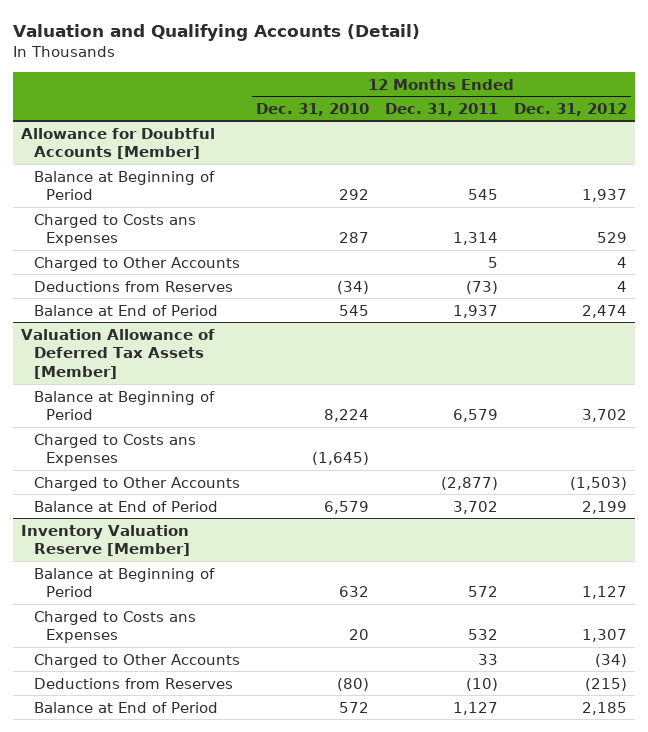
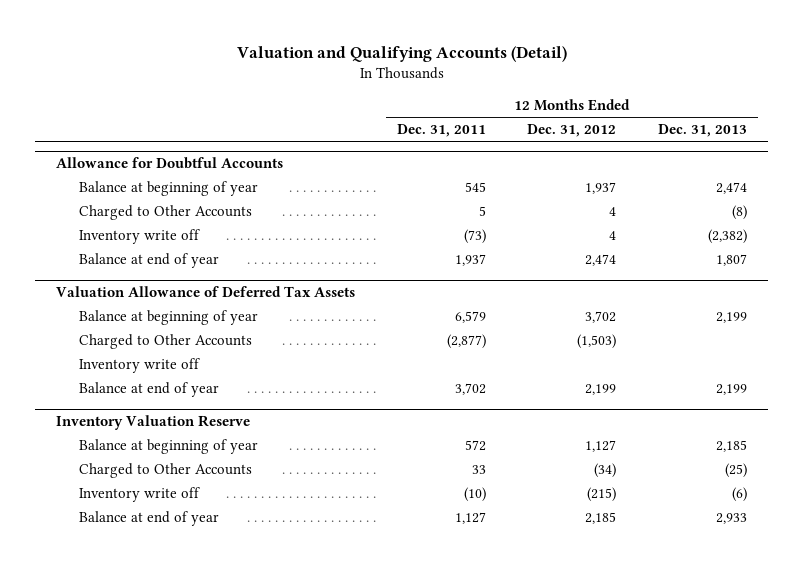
[255,102,369,116] Dec. 31, 2010 -> none
none -> [658,124,748,138] Dec. 31, 2013
[33,213,196,247] Charged to Costs ans Expenses -> none
[21,127,216,160] Allowance for Doubtful Accounts [Member] -> [55,157,283,170] Allowance for Doubtful Accounts
[33,170,215,201] Balance at Beginning of Period -> [78,180,258,196] Balance at beginning of year
[33,433,196,467] Charged to Costs ans Expenses -> none
[33,280,233,292] Deductions from Reserves -> [78,228,200,244] Inventory write off
[33,304,218,316] Balance at End of Period -> [78,252,219,268] Balance at end of year
[21,328,216,379] Valuation Allowance of Deferred Tax Assets [Member] -> [55,286,355,298] Valuation Allowance of Deferred Tax Assets
[33,390,215,421] Balance at Beginning of Period -> [78,309,258,325] Balance at beginning of year
[33,610,196,644] Charged to Costs ans Expenses -> none
none -> [78,357,200,373] Inventory write off
[33,500,218,512] Balance at End of Period -> [78,381,219,397] Balance at end of year
[21,524,190,557] Inventory Valuation Reserve [Member] -> [55,415,250,431] Inventory Valuation Reserve
[33,567,215,598] Balance at Beginning of Period -> [78,438,258,454] Balance at beginning of year
[33,677,233,689] Deductions from Reserves -> [78,486,200,502] Inventory write off
[33,701,218,713] Balance at End of Period -> [78,510,219,526] Balance at end of year

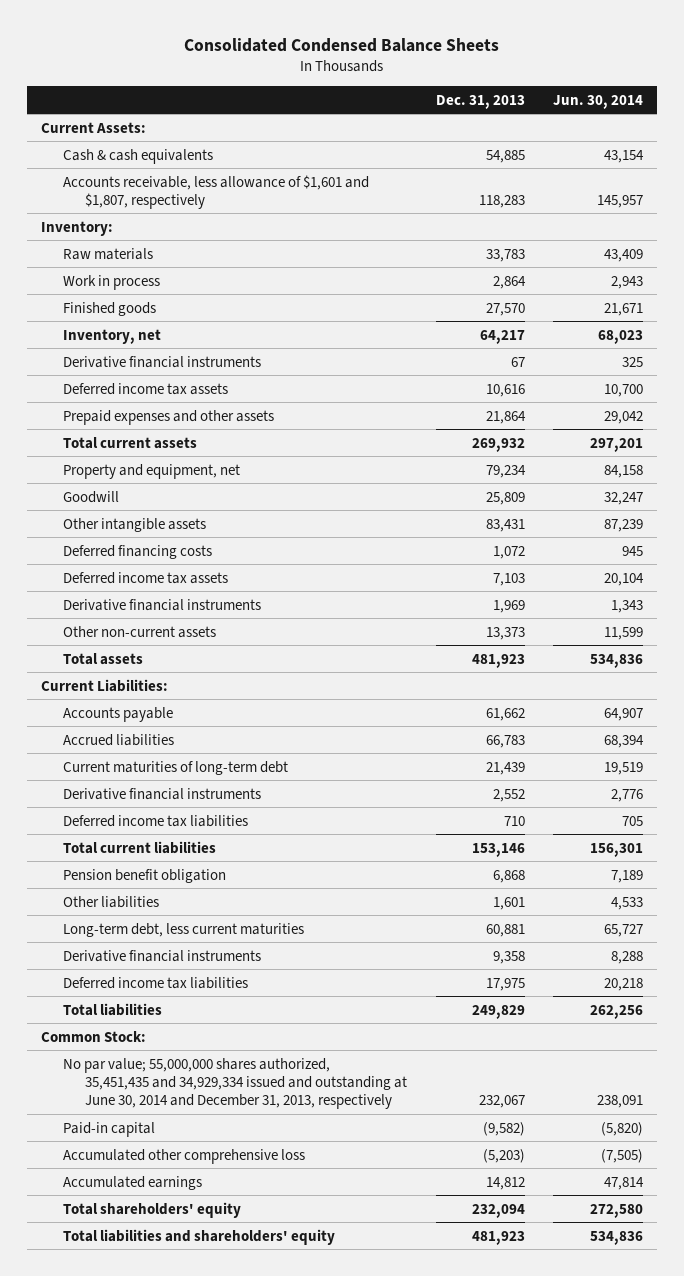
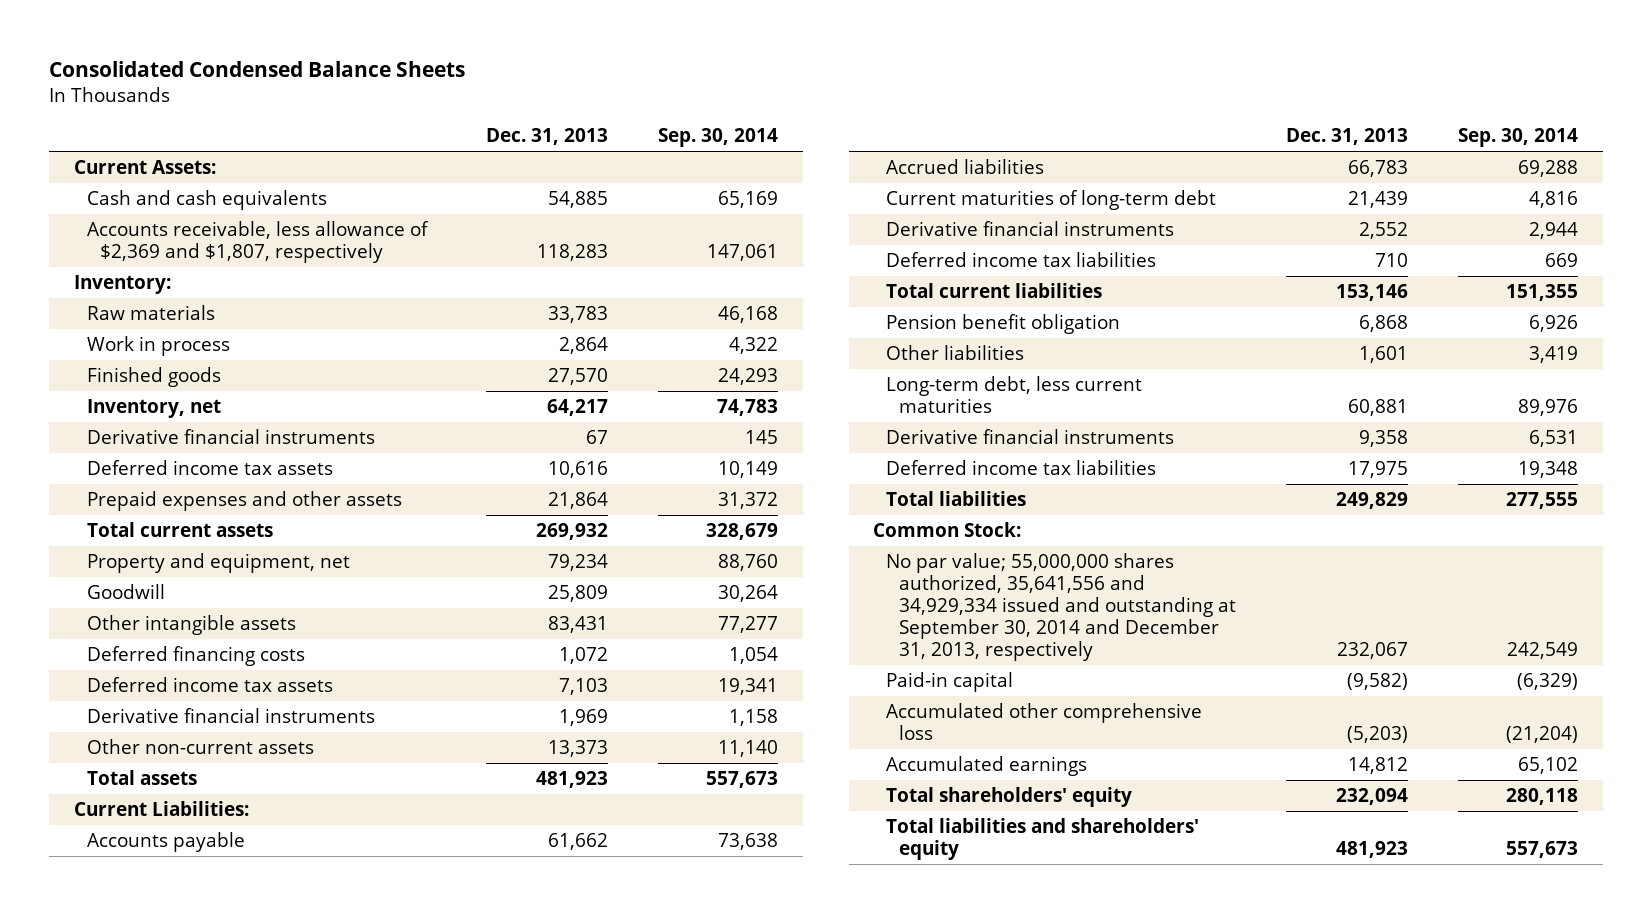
[552,94,643,109] Jun. 30, 2014 -> none
none -> [657,128,778,148] Sep. 30, 2014
[63,148,214,164] Cash & cash equivalents -> [86,189,327,210] Cash and cash equivalents
[63,174,370,209] Accounts receivable, less allowance of $1,601 and $1,807, respectively -> [86,220,429,264] Accounts receivable, less allowance of $2,369 and $1,807, respectively
[63,1057,408,1110] No par value; 55,000,000 shares authorized, 35,451,435 and 34,929,334 issued and outstanding at June 30, 2014 and December 31, 2013, respectively -> [886,552,1237,662] No par value; 55,000,000 shares authorized, 35,641,556 and 34,929,334 issued and outstanding at September 30, 2014 and December 31, 2013, respectively

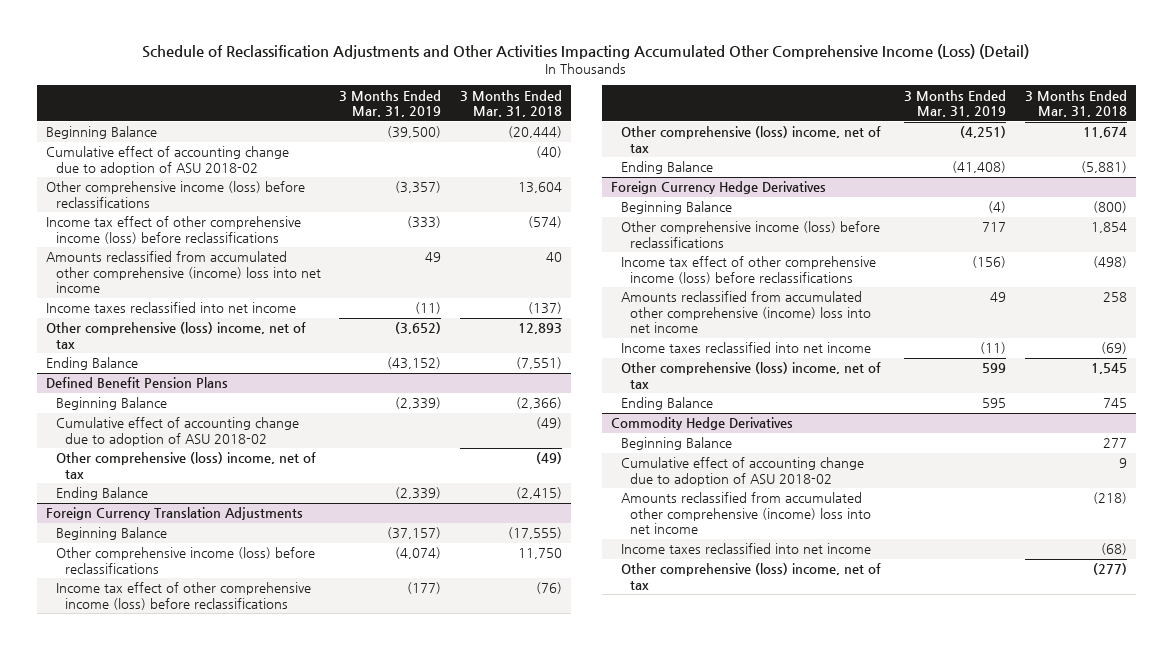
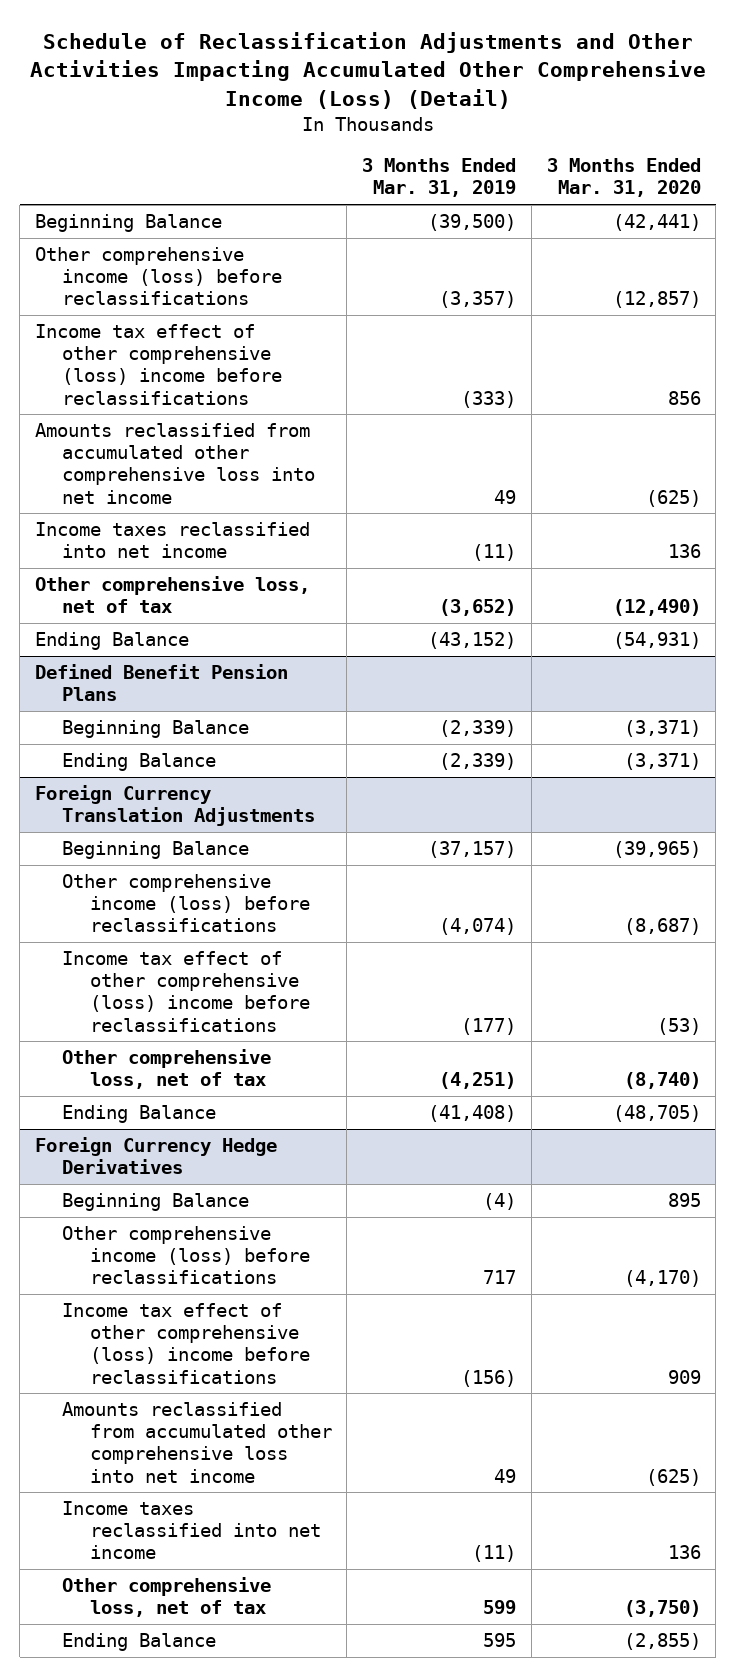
[459,89,562,117] 3 Months Ended Mar. 31, 2018 -> none
none -> [546,158,701,198] 3 Months Ended Mar. 31, 2020
[46,146,290,175] Cumulative effect of accounting change due to adoption of ASU 2018-02 -> none
[46,216,302,244] Income tax effect of other comprehensive income (loss) before reclassifications -> [35,324,283,405] Income tax effect of other comprehensive (loss) income before reclassifications
[46,251,321,293] Amounts reclassified from accumulated other comprehensive (income) loss into net income -> [35,423,316,504] Amounts reclassified from accumulated other comprehensive loss into net income
[46,322,307,349] Other comprehensive (loss) income, net of tax -> [35,576,311,614] Other comprehensive loss, net of tax
[55,417,299,446] Cumulative effect of accounting change due to adoption of ASU 2018-02 -> none
[55,452,316,479] Other comprehensive (loss) income, net of tax -> none
[55,582,311,610] Income tax effect of other comprehensive income (loss) before reclassifications -> [62,951,310,1032] Income tax effect of other comprehensive (loss) income before reclassifications
[620,126,881,153] Other comprehensive (loss) income, net of tax -> [62,1049,272,1090] Other comprehensive loss, net of tax
[620,256,876,284] Income tax effect of other comprehensive income (loss) before reclassifications -> [62,1303,310,1384] Income tax effect of other comprehensive (loss) income before reclassifications
[620,291,872,333] Amounts reclassified from accumulated other comprehensive (income) loss into net income -> [62,1402,332,1483] Amounts reclassified from accumulated other comprehensive loss into net income
[620,362,881,389] Other comprehensive (loss) income, net of tax -> [62,1577,272,1618] Other comprehensive loss, net of tax
[611,417,794,431] Commodity Hedge Derivatives -> none
[620,437,732,451] Beginning Balance -> none
[620,457,864,486] Cumulative effect of accounting change due to adoption of ASU 2018-02 -> none
[620,492,872,534] Amounts reclassified from accumulated other comprehensive (income) loss into net income -> none
[620,543,871,555] Income taxes reclassified into net income -> none
[620,563,881,590] Other comprehensive (loss) income, net of tax -> none

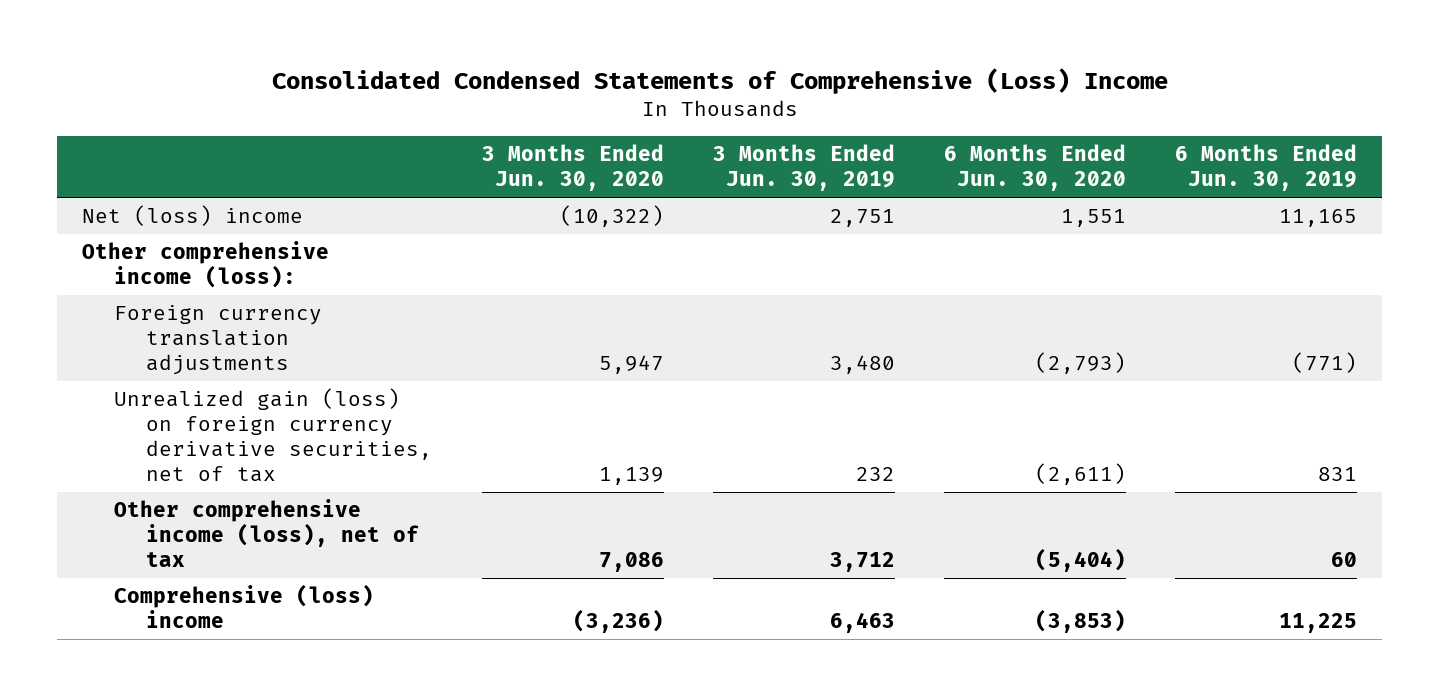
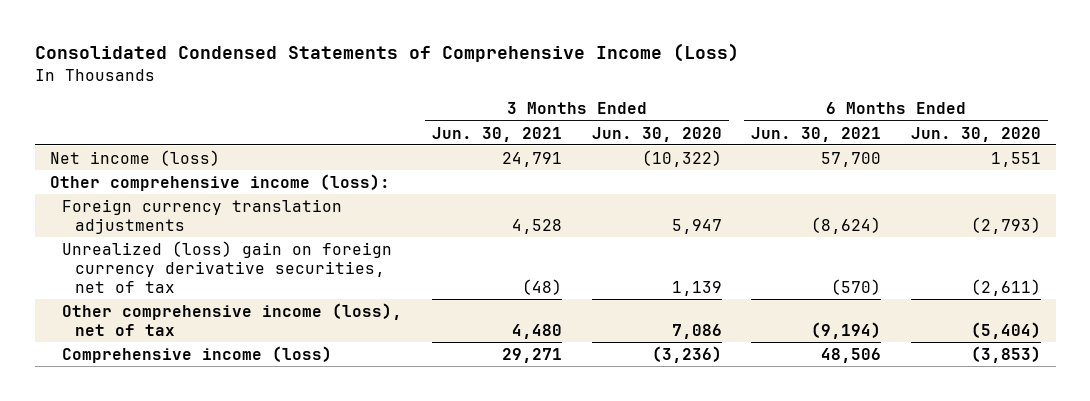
[271,67,1168,94] Consolidated Condensed Statements of Comprehensive (Loss) Income -> [34,43,739,63] Consolidated Condensed Statements of Comprehensive Income (Loss)
[712,144,895,192] 3 Months Ended Jun. 30, 2019 -> none
[1175,144,1358,192] 6 Months Ended Jun. 30, 2019 -> none
none -> [431,126,562,142] Jun. 30, 2021
none -> [751,126,882,142] Jun. 30, 2021
[81,205,303,227] Net (loss) income -> [49,149,220,166] Net income (loss)
[113,388,433,482] Unrealized gain (loss) on foreign currency derivative securities, net of tax -> [62,240,393,293] Unrealized (loss) gain on foreign currency derivative securities, net of tax
[113,584,374,628] Comprehensive (loss) income -> [62,345,333,363] Comprehensive income (loss)

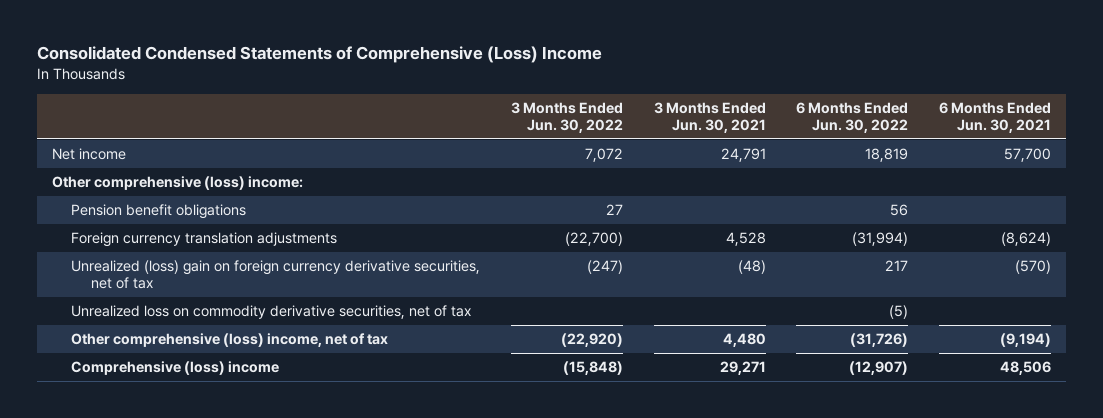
[34,43,739,63] Consolidated Condensed Statements of Comprehensive Income (Loss) -> [36,46,602,64] Consolidated Condensed Statements of Comprehensive (Loss) Income
[591,126,722,142] Jun. 30, 2020 -> none
[910,126,1041,142] Jun. 30, 2020 -> none
none -> [510,102,623,134] 3 Months Ended Jun. 30, 2022
none -> [796,102,909,134] 6 Months Ended Jun. 30, 2022
[49,149,220,166] Net income (loss) -> [51,148,126,161] Net income
[49,173,390,191] Other comprehensive income (loss): -> [51,176,303,191] Other comprehensive (loss) income:
none -> [71,204,247,220] Pension benefit obligations
none -> [71,305,472,320] Unrealized loss on commodity derivative securities, net of tax
[62,302,403,336] Other comprehensive income (loss), net of tax -> [71,333,389,348] Other comprehensive (loss) income, net of tax
[62,345,333,363] Comprehensive income (loss) -> [71,361,280,376] Comprehensive (loss) income

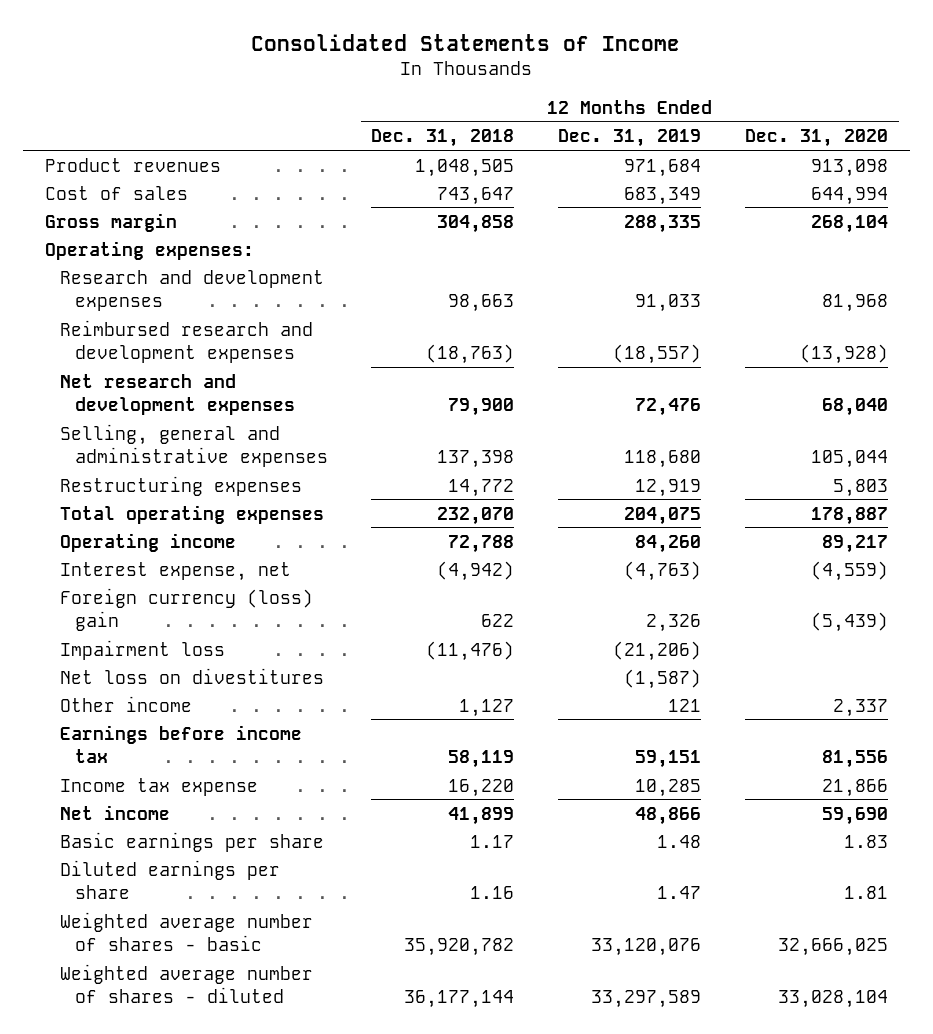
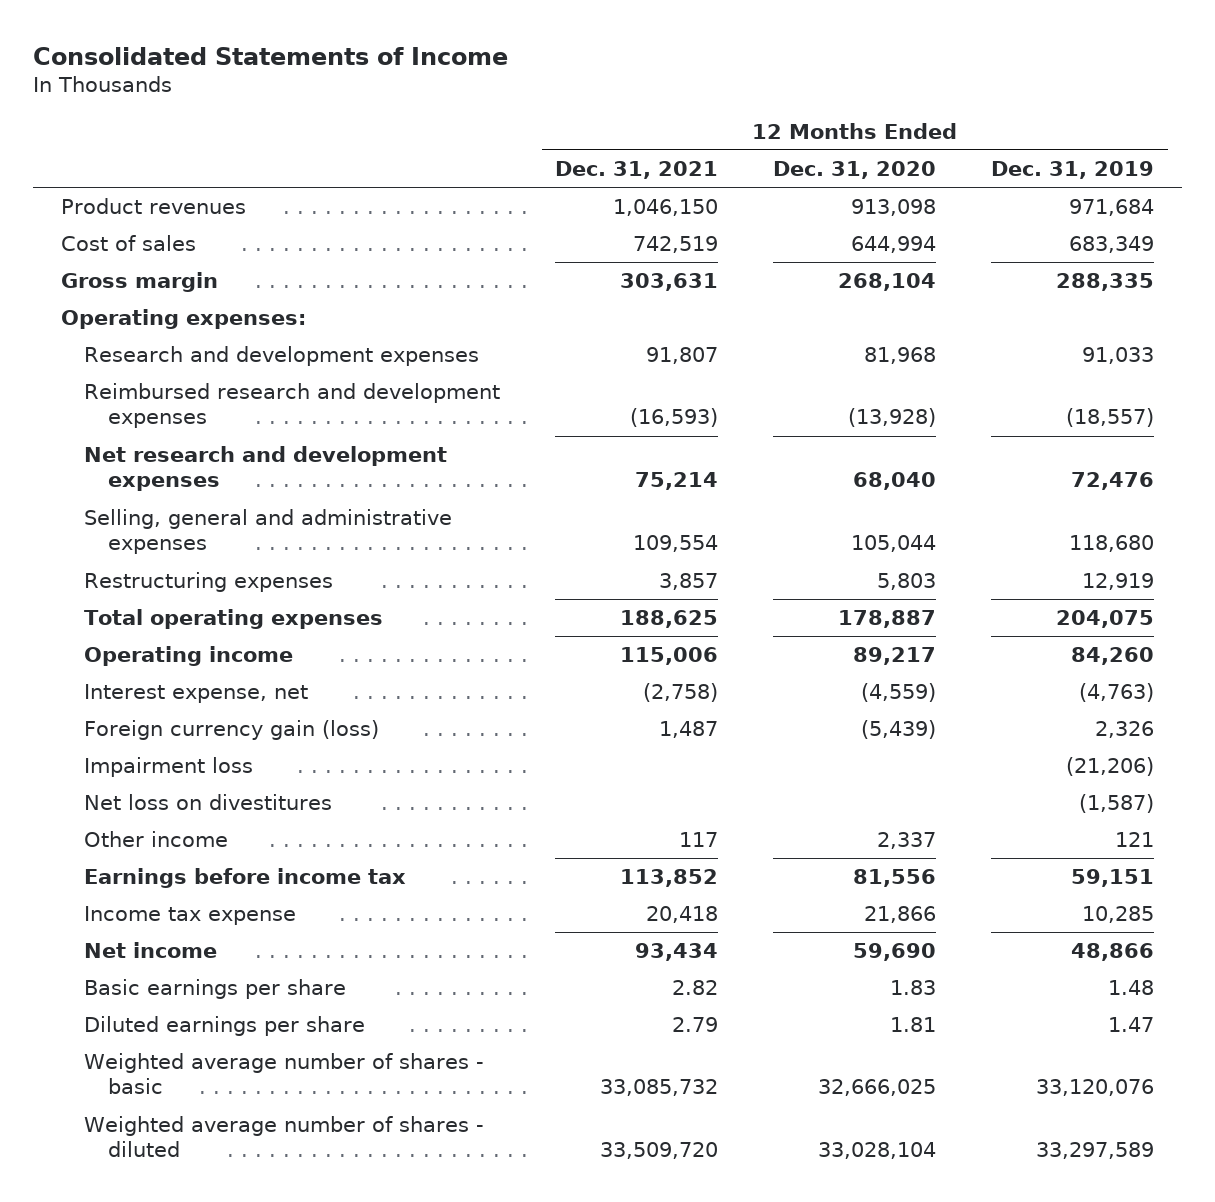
[371,129,515,148] Dec. 31, 2018 -> none
none -> [555,161,719,180] Dec. 31, 2021
[59,587,313,631] Foreign currency (loss) gain -> [84,720,380,741] Foreign currency gain (loss)

